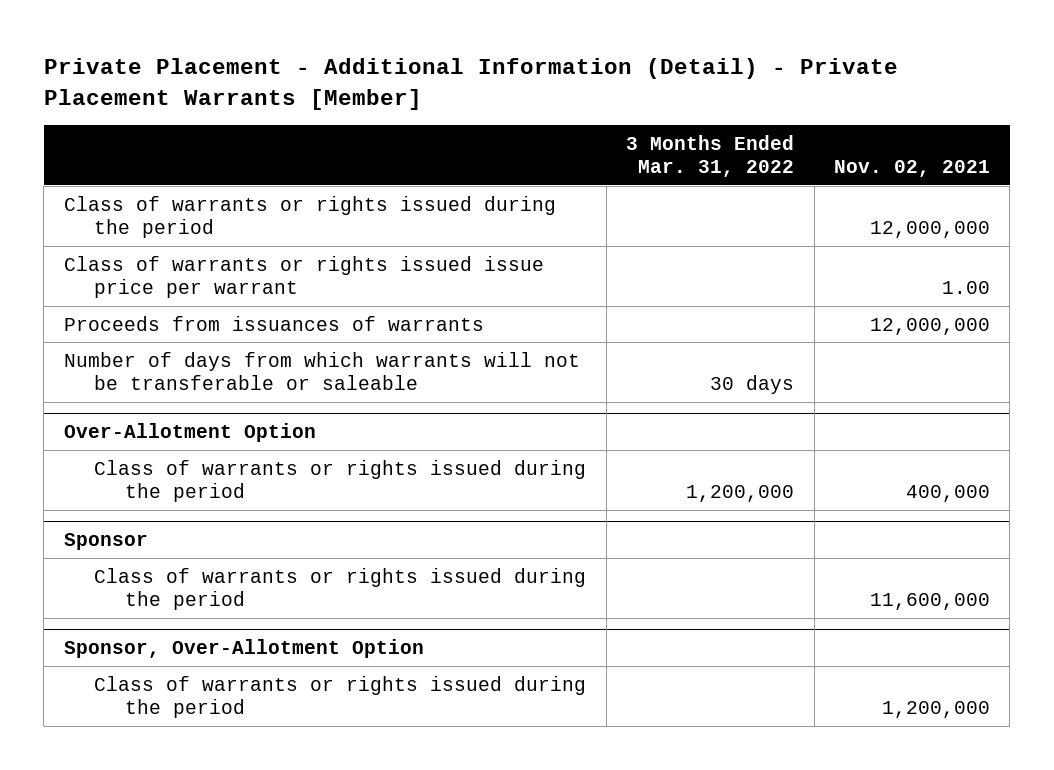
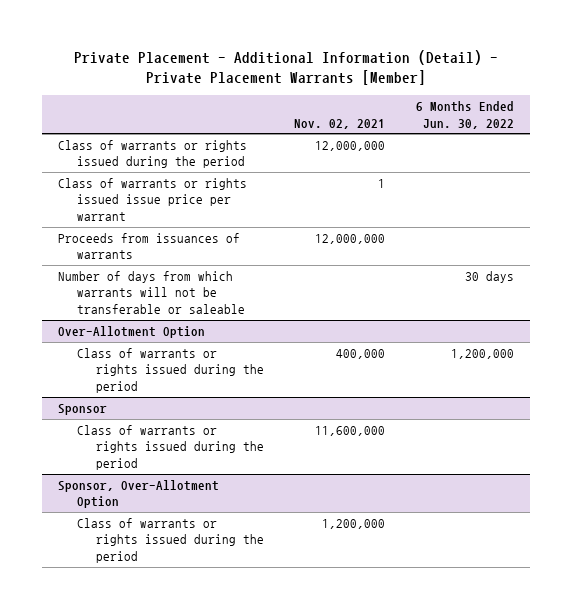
[626,134,795,178] 3 Months Ended Mar. 31, 2022 -> none
none -> [416,101,515,129] 6 Months Ended Jun. 30, 2022
[942,281,991,295] 1.00 -> [378,179,386,189] 1

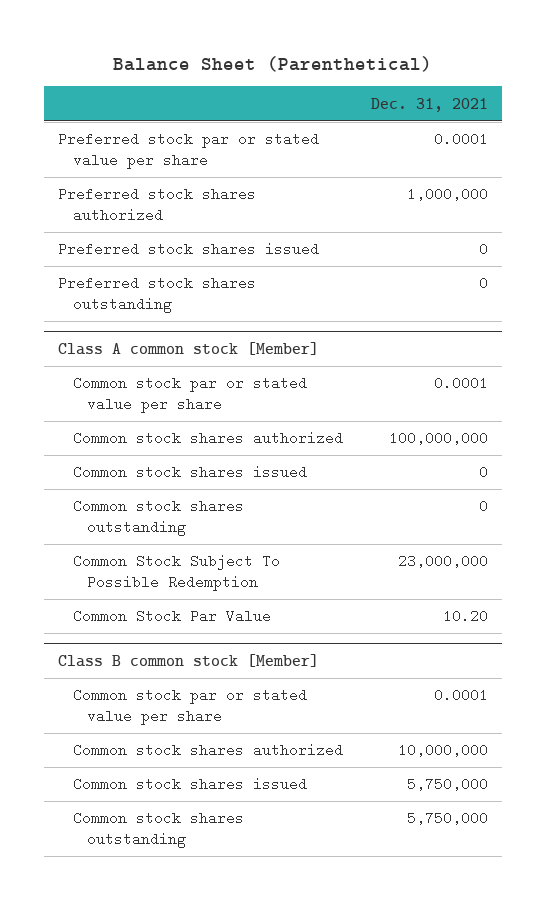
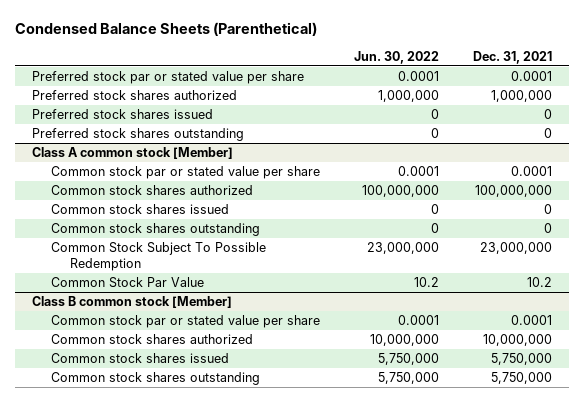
[112,55,432,72] Balance Sheet (Parenthetical) -> [14,22,317,37] Condensed Balance Sheets (Parenthetical)
none -> [353,50,439,64] Jun. 30, 2022
[442,609,488,624] 10.20 -> [526,277,552,288] 10.2

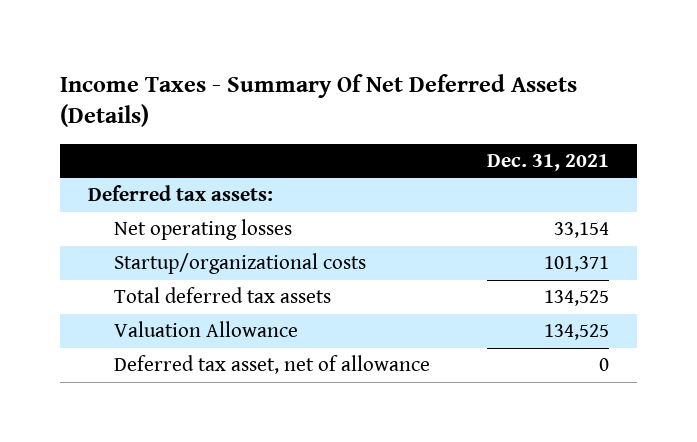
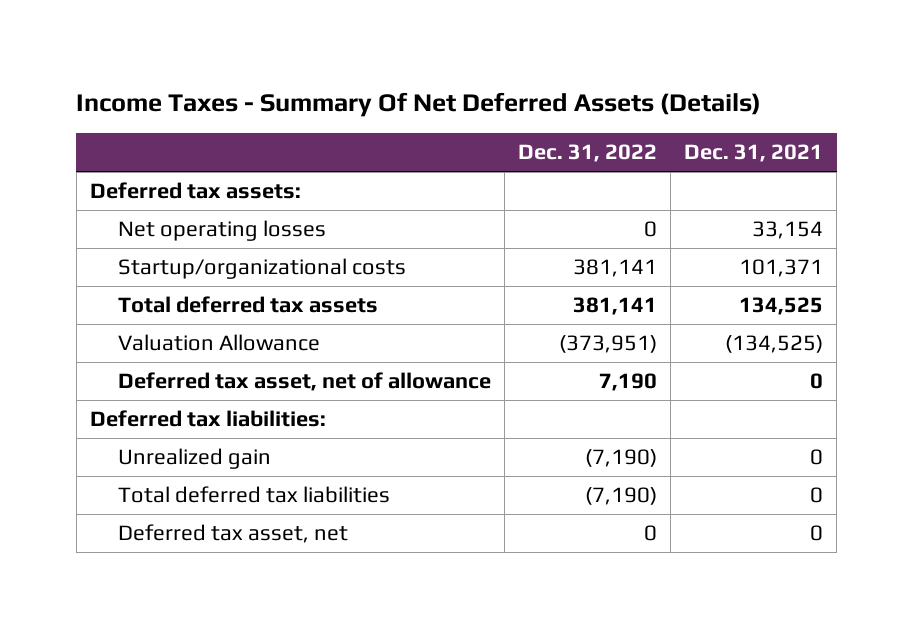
none -> [518,144,658,163] Dec. 31, 2022
[543,324,609,341] 134,525 -> [725,335,824,354] (134,525)
none -> [89,410,326,428] Deferred tax liabilities:
none -> [118,448,272,470] Unrealized gain
none -> [118,486,391,504] Total deferred tax liabilities
none -> [118,524,349,544] Deferred tax asset, net

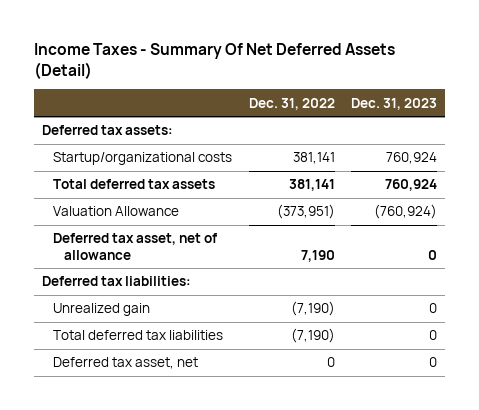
[76,91,762,117] Income Taxes - Summary Of Net Deferred Assets (Details) -> [34,43,396,79] Income Taxes - Summary Of Net Deferred Assets (Detail)
[684,144,824,163] Dec. 31, 2021 -> none
none -> [350,97,437,110] Dec. 31, 2023
[118,220,327,242] Net operating losses -> none

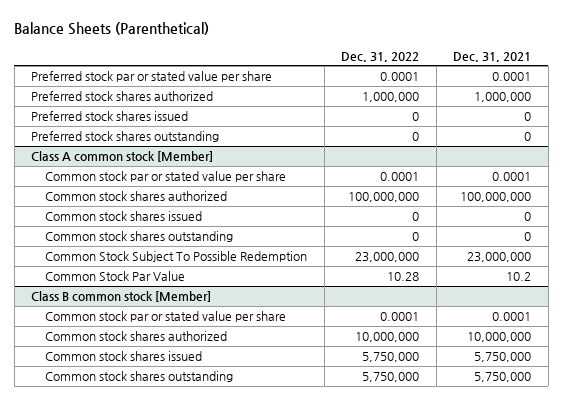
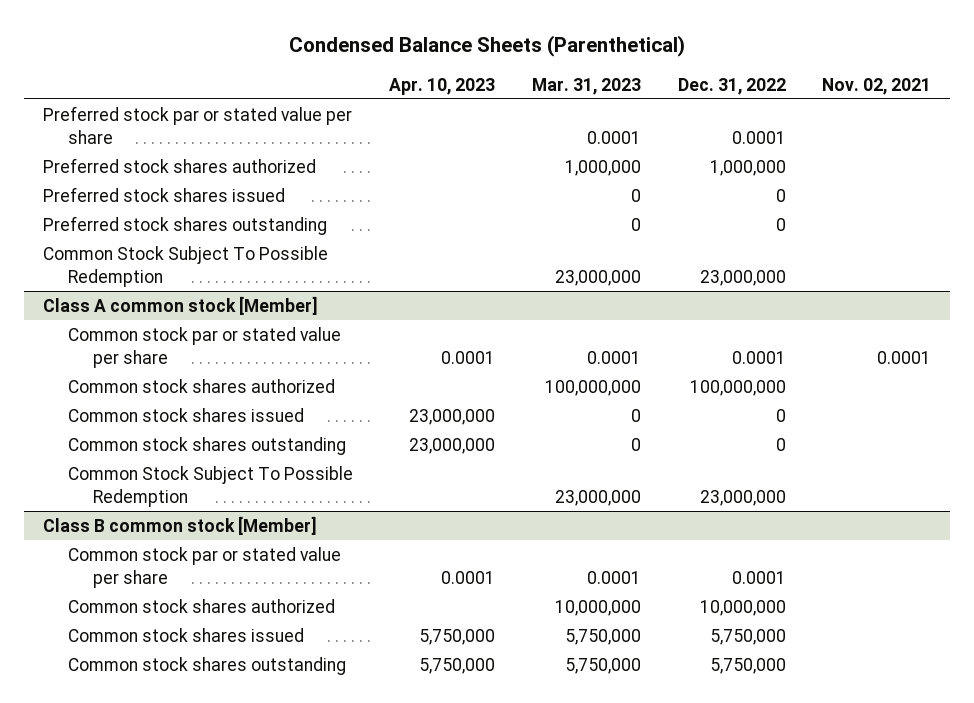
[14,22,210,36] Balance Sheets (Parenthetical) -> [288,34,685,57] Condensed Balance Sheets (Parenthetical)
[453,51,532,62] Dec. 31, 2021 -> none
none -> [389,77,496,95] Apr. 10, 2023
none -> [531,77,641,95] Mar. 31, 2023
none -> [822,77,932,95] Nov. 02, 2021
none -> [42,246,328,287] Common Stock Subject To Possible Redemption
[45,271,186,282] Common Stock Par Value -> none

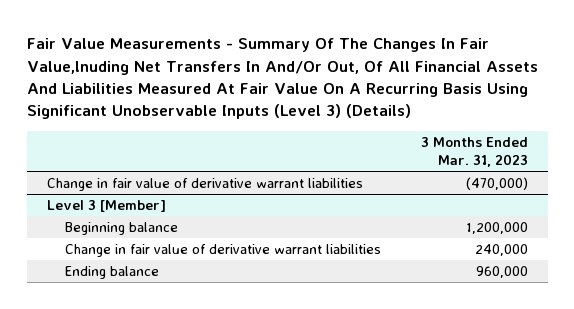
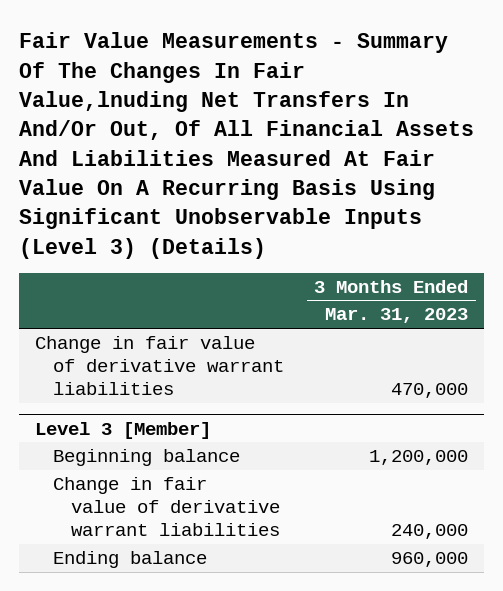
[465,177,528,191] (470,000) -> [391,383,469,399] 470,000

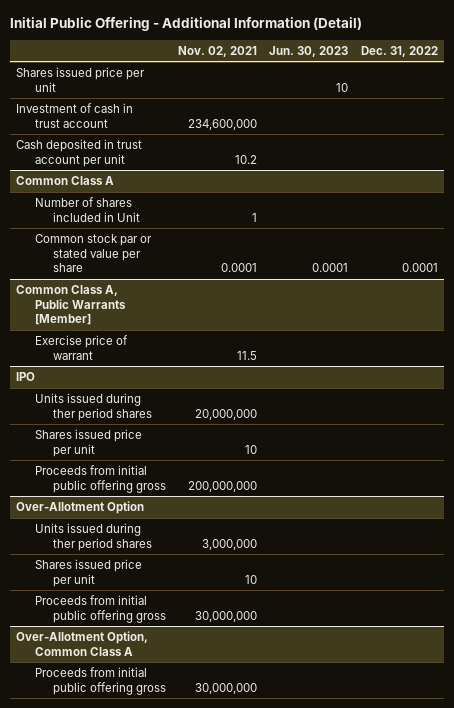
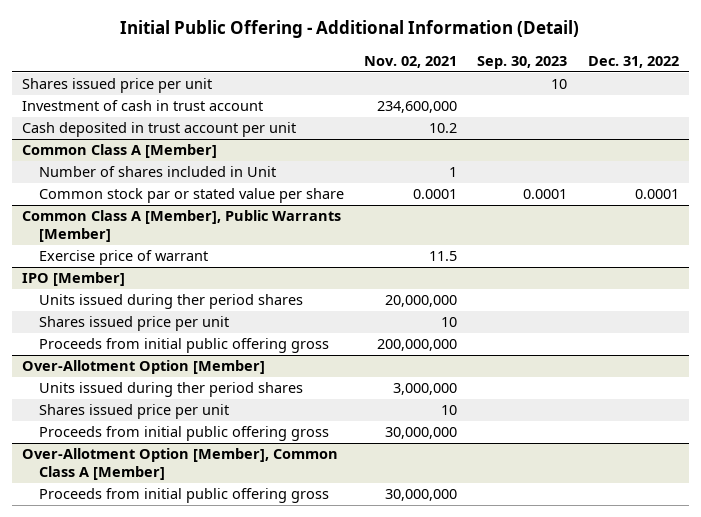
[269,45,349,57] Jun. 30, 2023 -> none
none -> [477,55,568,69] Sep. 30, 2023
[16,176,115,186] Common Class A -> [21,144,217,159] Common Class A [Member]
[16,285,126,326] Common Class A, Public Warrants [Member] -> [21,210,341,242] Common Class A [Member], Public Warrants [Member]
[16,372,36,382] IPO -> [21,272,125,287] IPO [Member]
[16,501,145,515] Over-Allotment Option -> [21,360,265,375] Over-Allotment Option [Member]
[16,631,149,656] Over-Allotment Option, Common Class A -> [21,448,338,480] Over-Allotment Option [Member], Common Class A [Member]

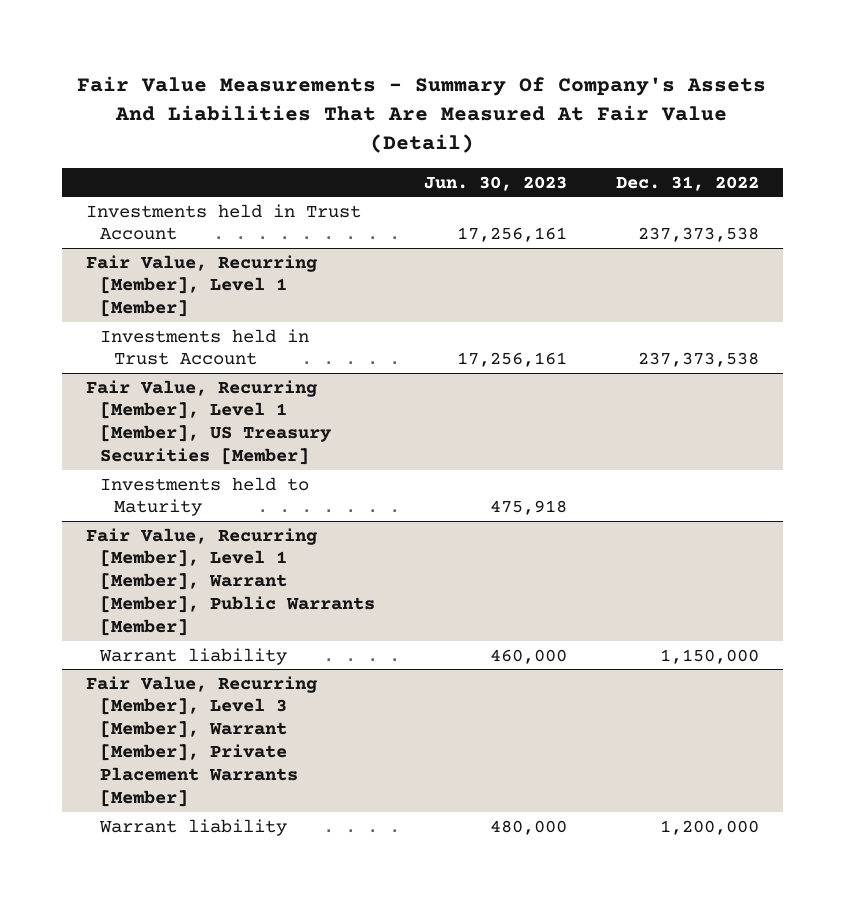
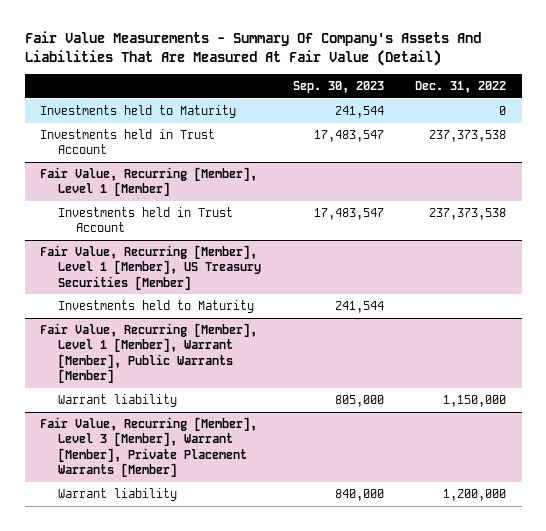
[424,175,568,191] Jun. 30, 2023 -> none
none -> [292,80,384,93] Sep. 30, 2023
none -> [40,105,237,119] Investments held to Maturity

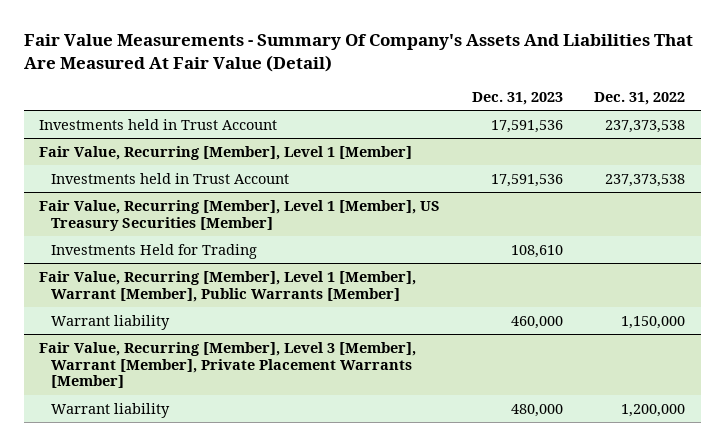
[292,80,384,93] Sep. 30, 2023 -> none
none -> [471,91,563,105] Dec. 31, 2023
[40,105,237,119] Investments held to Maturity -> none
[58,300,255,314] Investments held to Maturity -> none
none -> [50,243,257,259] Investments Held for Trading

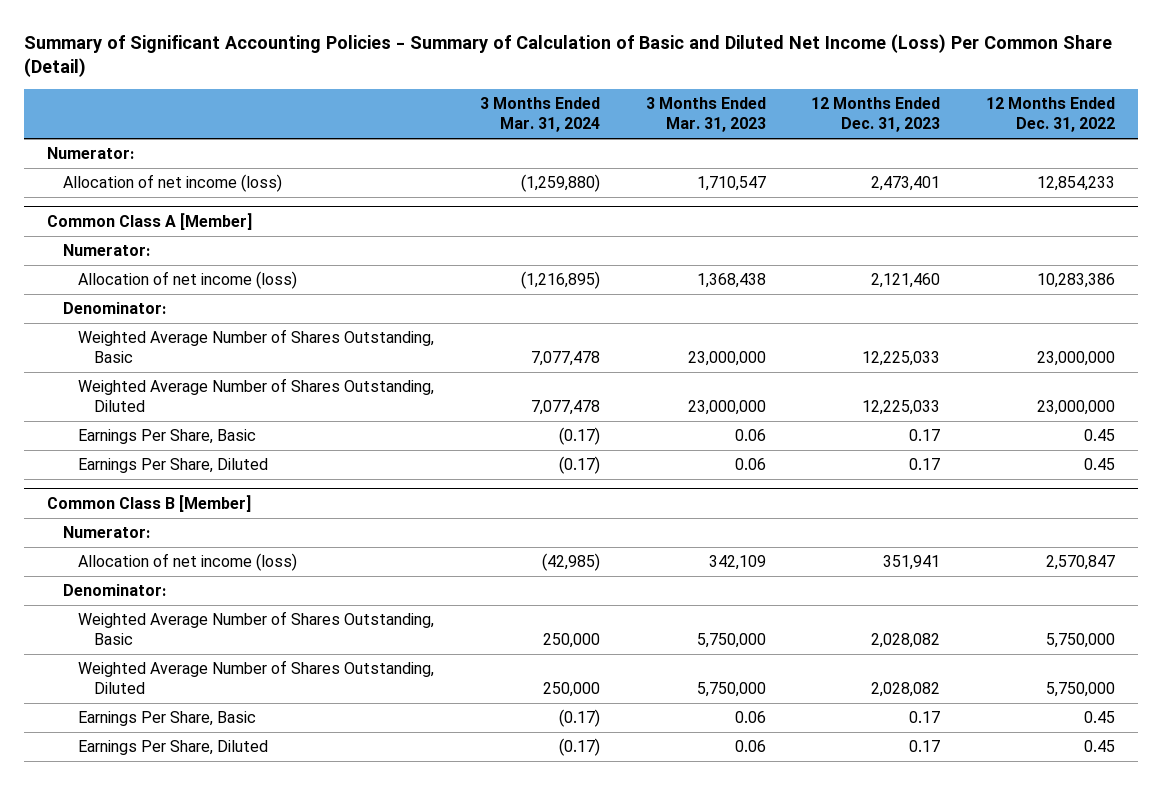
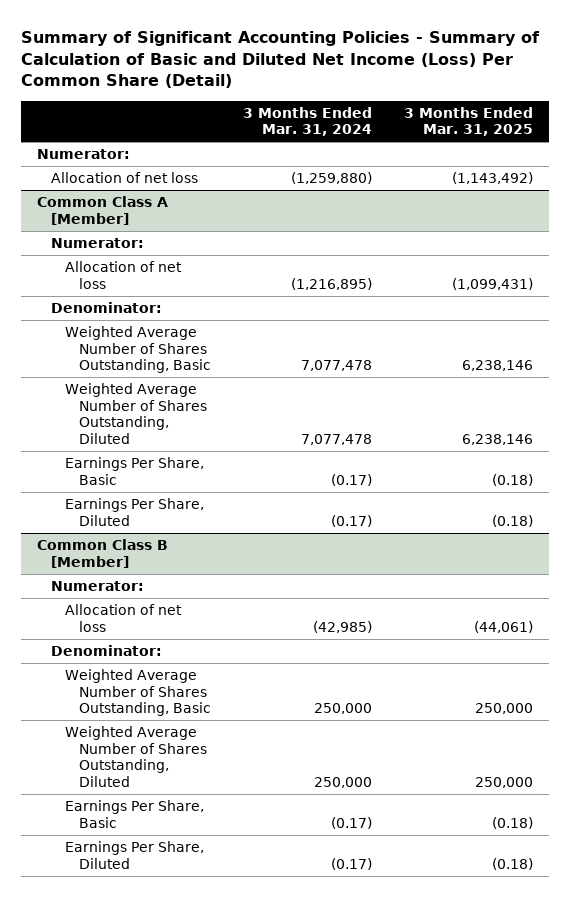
[645,97,766,133] 3 Months Ended Mar. 31, 2023 -> none
[811,97,941,133] 12 Months Ended Dec. 31, 2023 -> none
[986,97,1116,133] 12 Months Ended Dec. 31, 2022 -> none
none -> [403,106,533,137] 3 Months Ended Mar. 31, 2025
[62,174,282,193] Allocation of net income (loss) -> [50,172,198,184] Allocation of net loss
[78,271,298,290] Allocation of net income (loss) -> [64,261,182,289] Allocation of net loss
[78,553,298,572] Allocation of net income (loss) -> [64,604,182,632] Allocation of net loss

